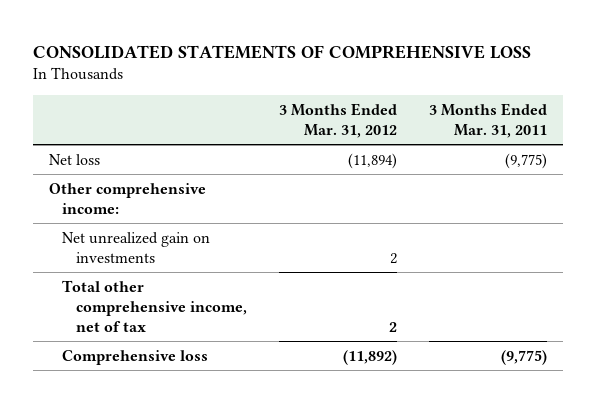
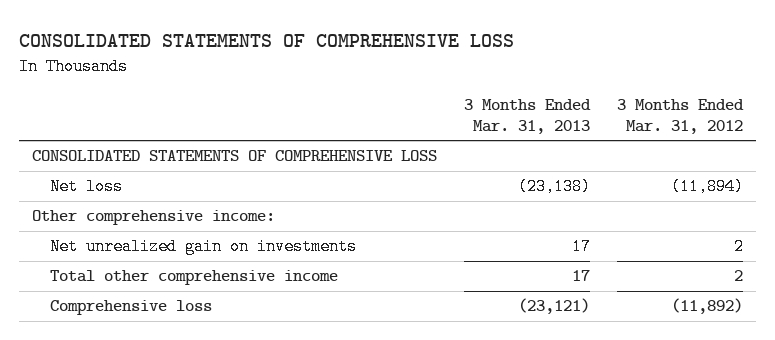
[428,102,547,138] 3 Months Ended Mar. 31, 2011 -> none
none -> [463,98,591,134] 3 Months Ended Mar. 31, 2013
none -> [32,150,438,162] CONSOLIDATED STATEMENTS OF COMPREHENSIVE LOSS
[62,279,247,332] Total other comprehensive income, net of tax -> [49,270,338,286] Total other comprehensive income

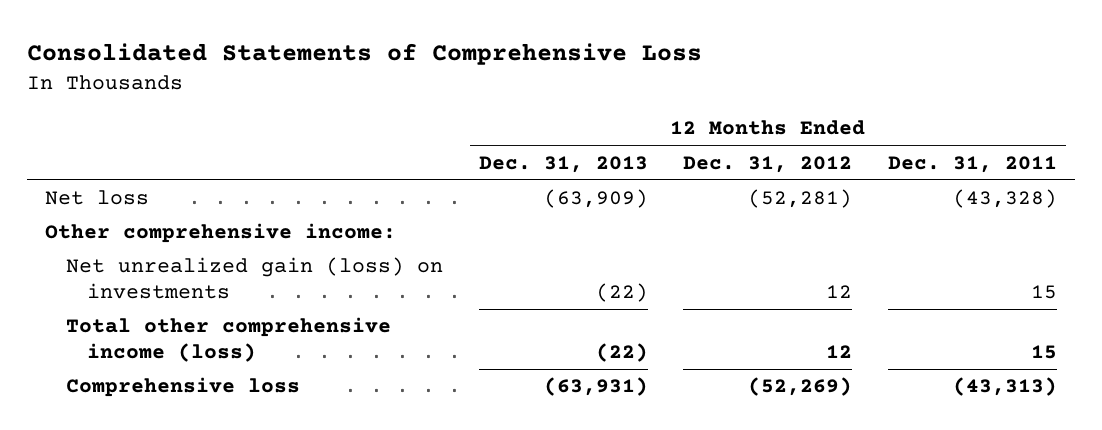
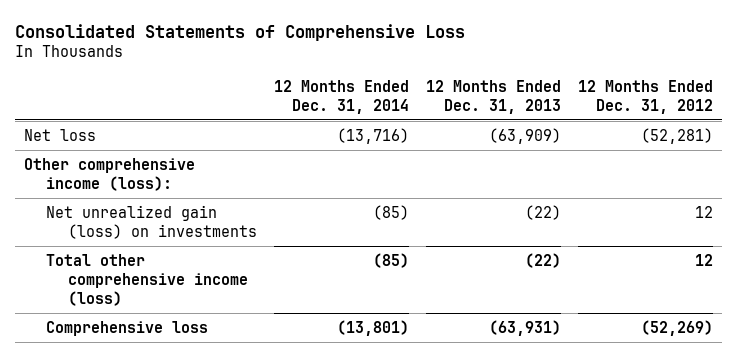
[888,155,1058,173] Dec. 31, 2011 -> none
none -> [273,79,409,114] 12 Months Ended Dec. 31, 2014
[44,223,396,244] Other comprehensive income: -> [23,157,195,191] Other comprehensive income (loss):

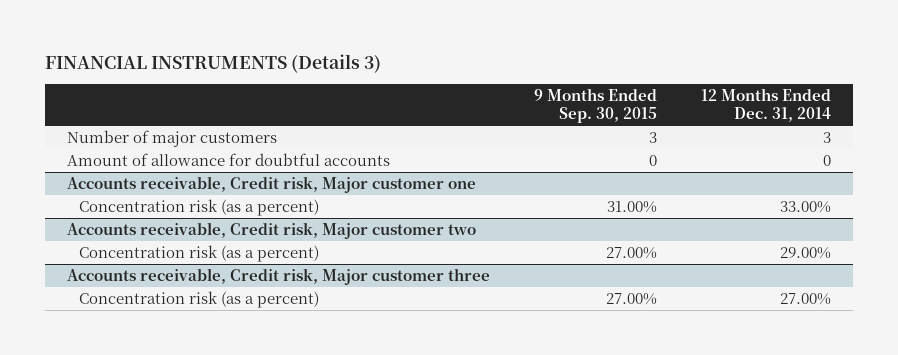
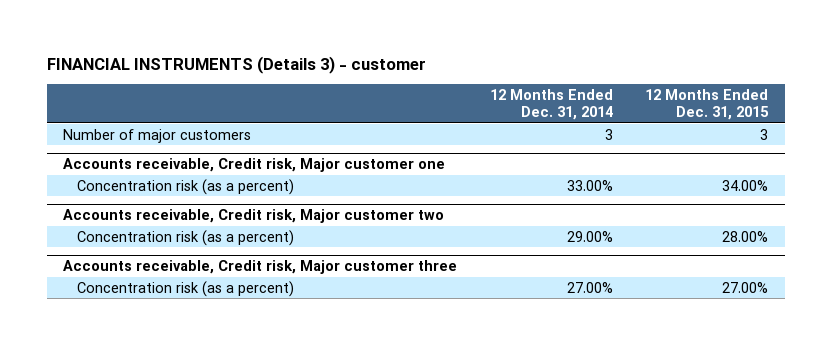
[45,53,382,73] FINANCIAL INSTRUMENTS (Details 3) -> [47,55,427,74] FINANCIAL INSTRUMENTS (Details 3) - customer
[533,88,657,123] 9 Months Ended Sep. 30, 2015 -> none
none -> [645,88,770,121] 12 Months Ended Dec. 31, 2015
[67,153,391,167] Amount of allowance for doubtful accounts -> none

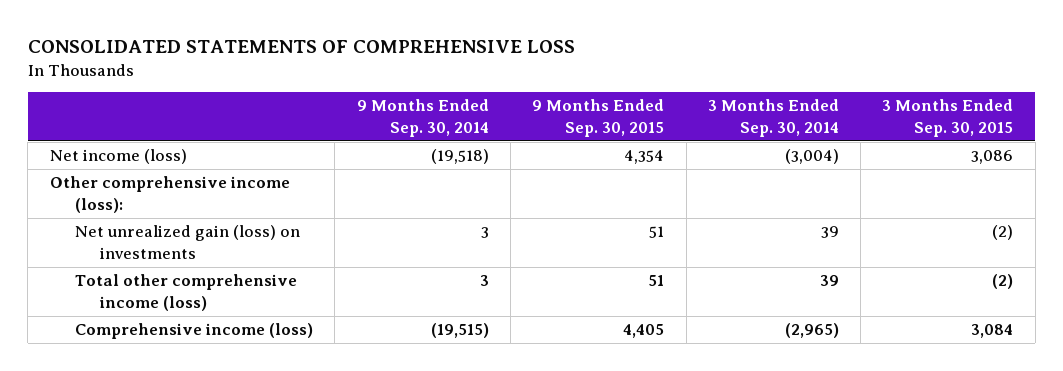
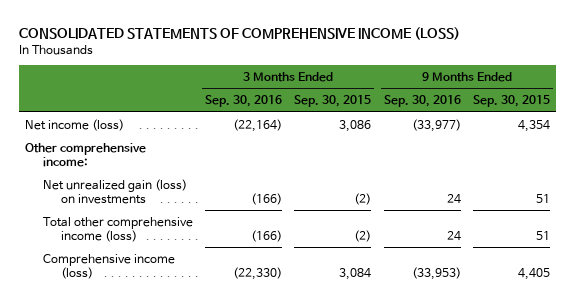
[27,40,575,54] CONSOLIDATED STATEMENTS OF COMPREHENSIVE LOSS -> [19,26,461,40] CONSOLIDATED STATEMENTS OF COMPREHENSIVE INCOME (LOSS)
[356,99,489,137] 9 Months Ended Sep. 30, 2014 -> none
[707,99,839,137] 3 Months Ended Sep. 30, 2014 -> none
none -> [205,95,283,108] Sep. 30, 2016
none -> [383,95,461,108] Sep. 30, 2016
[49,176,290,213] Other comprehensive income (loss): -> [25,142,147,167] Other comprehensive income:

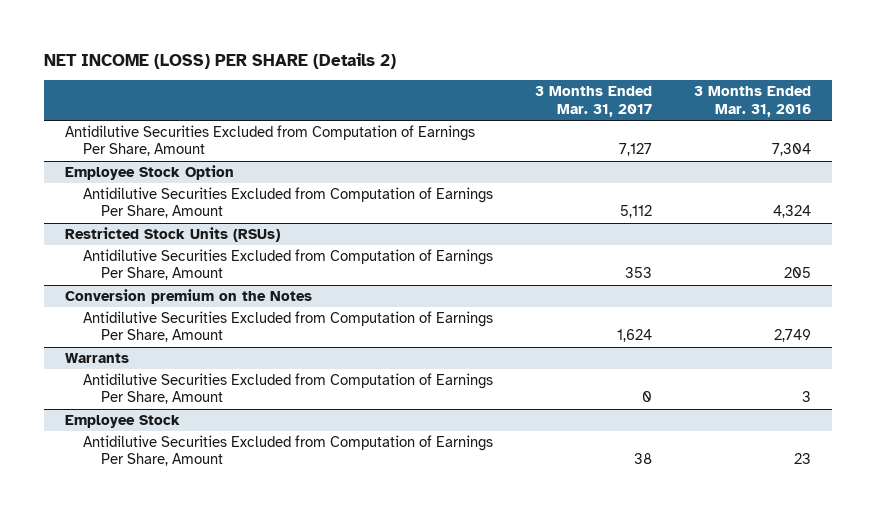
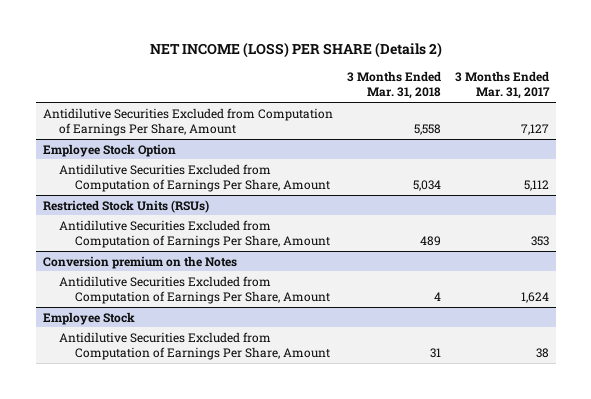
[694,86,812,117] 3 Months Ended Mar. 31, 2016 -> none
none -> [346,70,441,100] 3 Months Ended Mar. 31, 2018
[64,352,129,363] Warrants -> none
[83,372,494,405] Antidilutive Securities Excluded from Computation of Earnings Per Share, Amount -> none

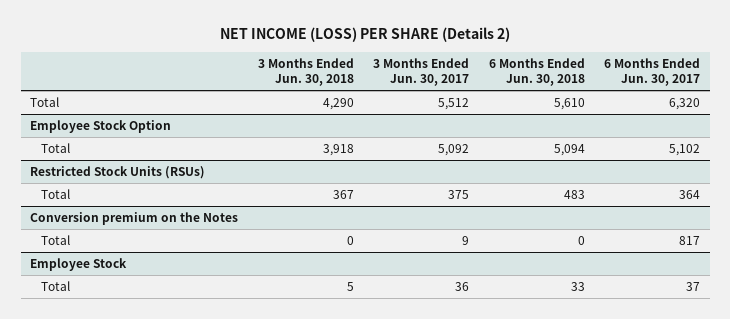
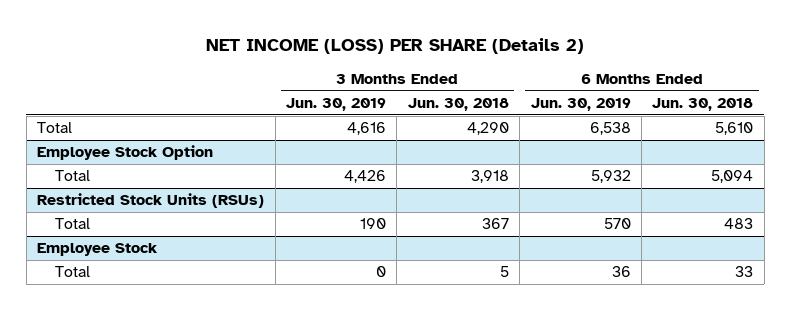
[373,57,470,87] 3 Months Ended Jun. 30, 2017 -> none
[604,57,701,87] 6 Months Ended Jun. 30, 2017 -> none
none -> [286,98,387,112] Jun. 30, 2019
none -> [530,98,631,112] Jun. 30, 2019
[30,212,239,226] Conversion premium on the Notes -> none
[41,235,71,246] Total -> none

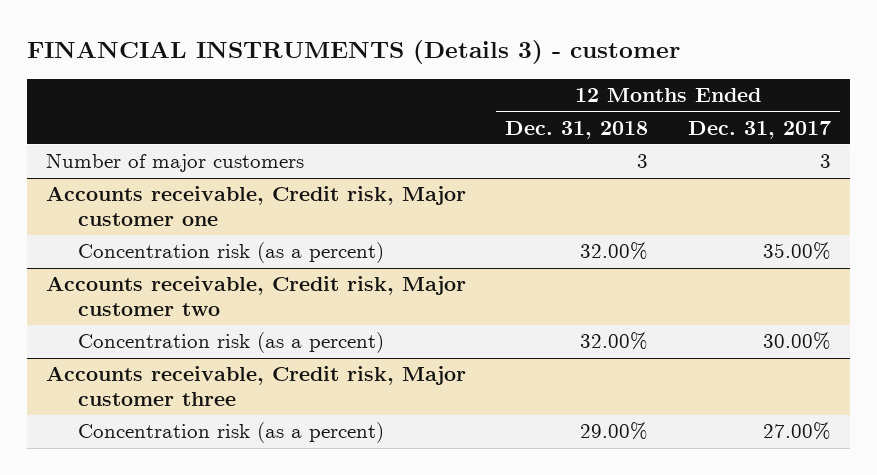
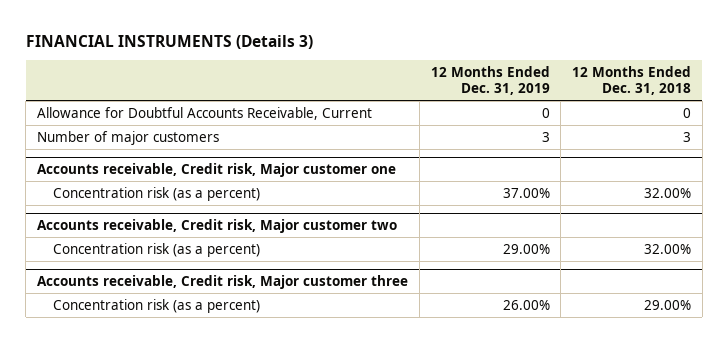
[26,40,680,65] FINANCIAL INSTRUMENTS (Details 3) - customer -> [25,34,313,49] FINANCIAL INSTRUMENTS (Details 3)
[687,120,831,139] Dec. 31, 2017 -> none
none -> [430,66,550,96] 12 Months Ended Dec. 31, 2019
none -> [37,106,373,120] Allowance for Doubtful Accounts Receivable, Current

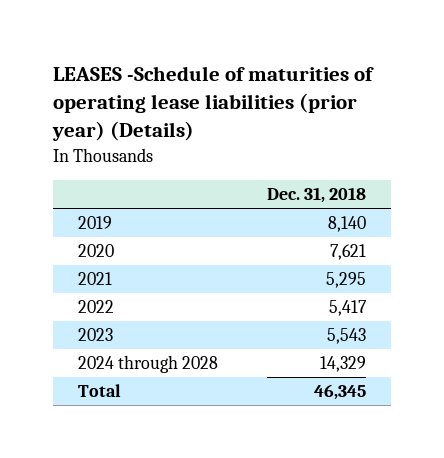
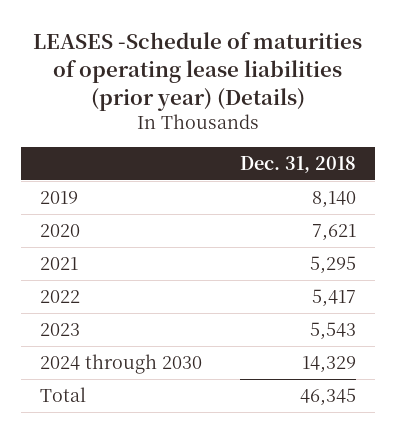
[77,355,218,374] 2024 through 2028 -> [40,353,203,374] 2024 through 2030

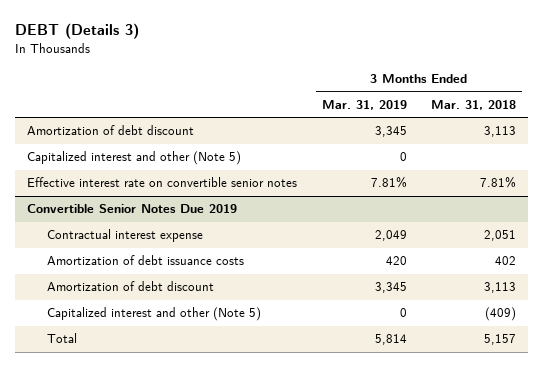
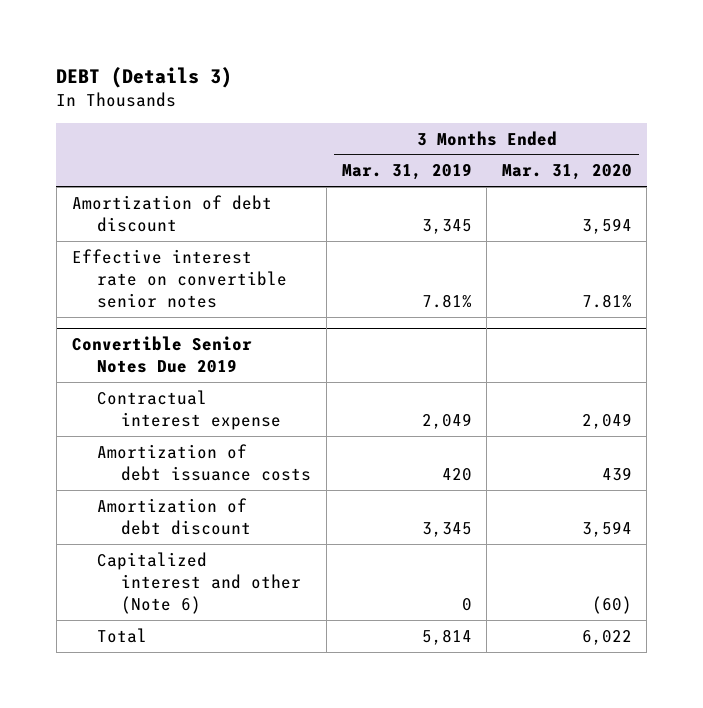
[431,100,517,111] Mar. 31, 2018 -> none
none -> [501,164,632,181] Mar. 31, 2020
[27,151,242,166] Capitalized interest and other (Note 5) -> none
[46,307,261,322] Capitalized interest and other (Note 5) -> [96,551,302,615] Capitalized interest and other (Note 6)

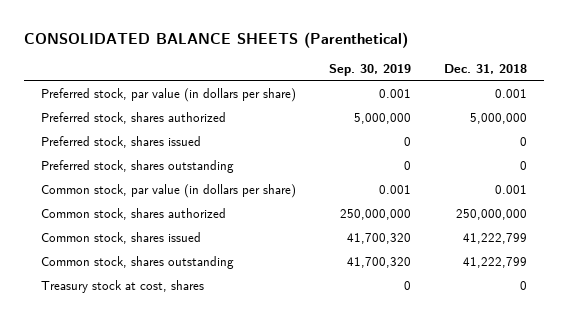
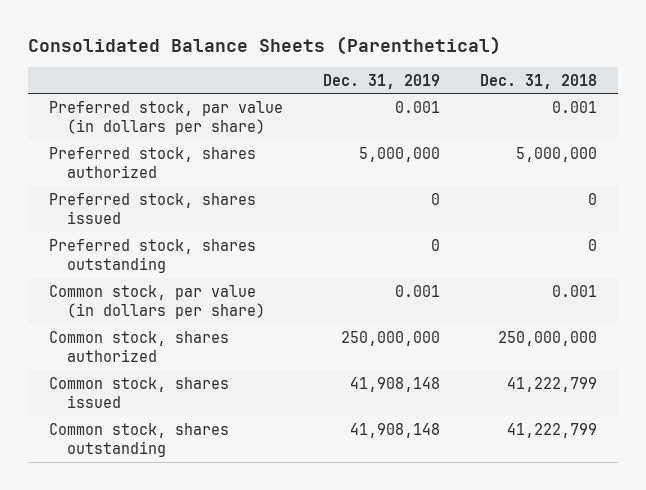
[24,32,409,49] CONSOLIDATED BALANCE SHEETS (Parenthetical) -> [28,35,502,55] Consolidated Balance Sheets (Parenthetical)
[328,64,411,77] Sep. 30, 2019 -> none
none -> [323,73,441,89] Dec. 31, 2019
[40,280,204,294] Treasury stock at cost, shares -> none

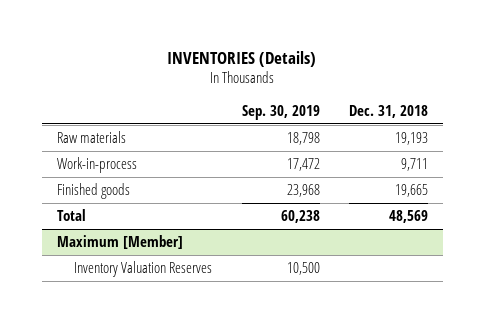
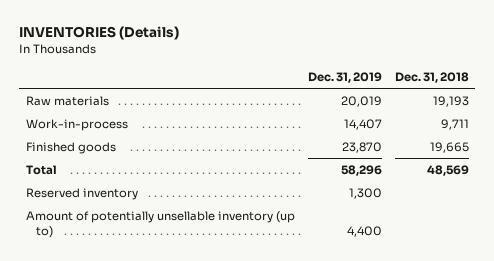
[241,104,320,120] Sep. 30, 2019 -> none
none -> [307,71,382,83] Dec. 31, 2019
[56,235,183,250] Maximum [Member] -> none
[74,261,213,278] Inventory Valuation Reserves -> [25,187,138,200] Reserved inventory
none -> [25,210,295,238] Amount of potentially unsellable inventory (up to)

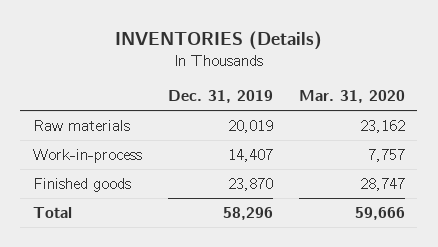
[394,71,469,83] Dec. 31, 2018 -> none
none -> [298,90,405,104] Mar. 31, 2020
[25,187,138,200] Reserved inventory -> none
[25,210,295,238] Amount of potentially unsellable inventory (up to) -> none

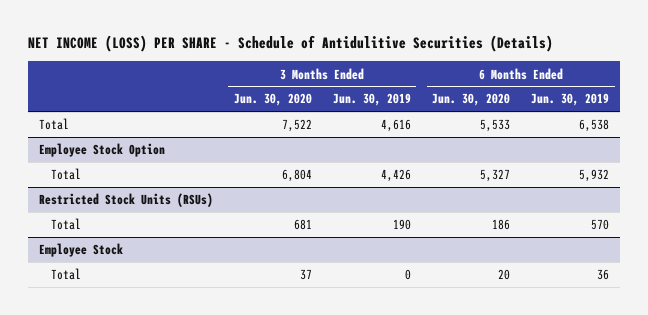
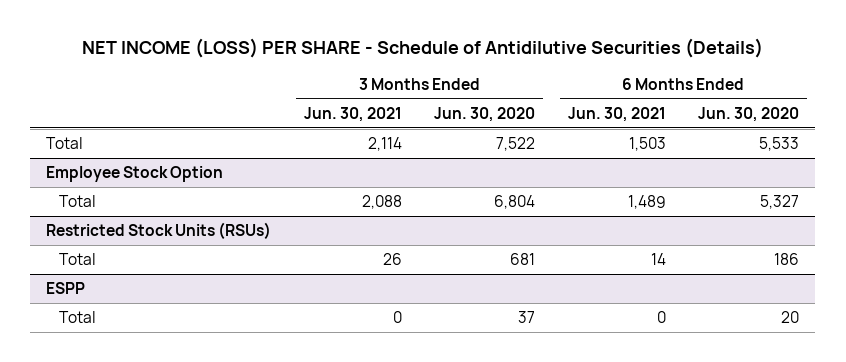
[27,35,553,53] NET INCOME (LOSS) PER SHARE - Schedule of Antidulitive Securities (Details) -> [81,38,763,59] NET INCOME (LOSS) PER SHARE - Schedule of Antidilutive Securities (Details)
[332,93,411,107] Jun. 30, 2019 -> none
[531,93,610,107] Jun. 30, 2019 -> none
none -> [303,106,402,122] Jun. 30, 2021
none -> [567,106,666,122] Jun. 30, 2021
[38,243,123,258] Employee Stock -> [46,282,86,295] ESPP

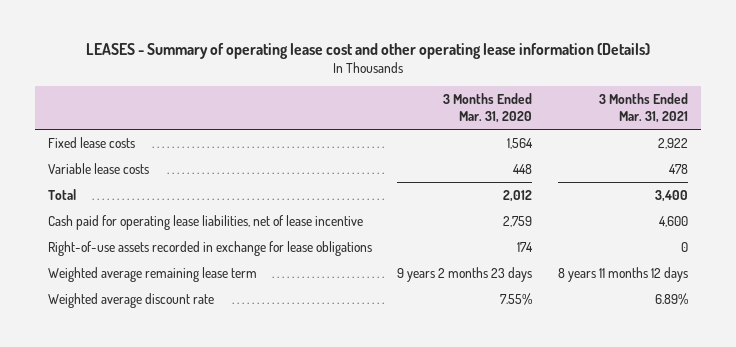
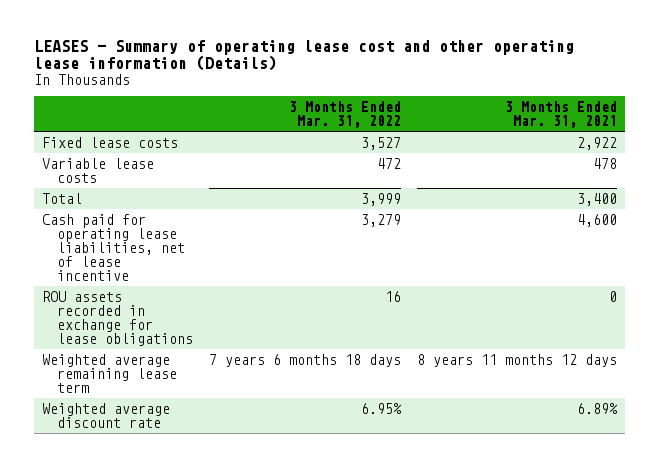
[443,93,533,123] 3 Months Ended Mar. 31, 2020 -> none
none -> [289,100,402,128] 3 Months Ended Mar. 31, 2022
[47,240,372,256] Right-of-use assets recorded in exchange for lease obligations -> [42,290,194,346] ROU assets recorded in exchange for lease obligations

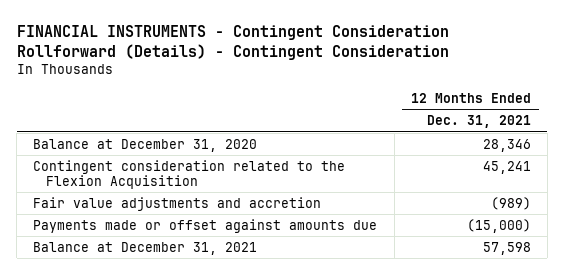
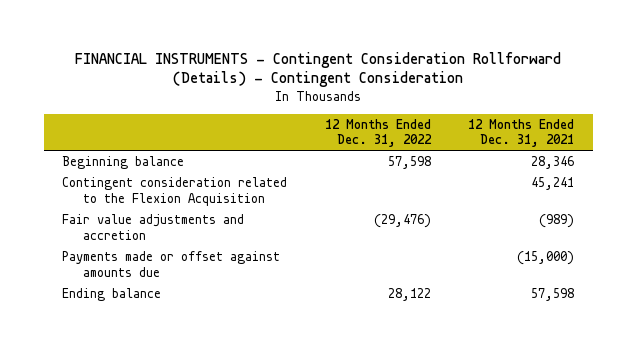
none -> [324,118,432,148] 12 Months Ended Dec. 31, 2022
[33,138,258,152] Balance at December 31, 2020 -> [62,156,185,170] Beginning balance
[33,241,258,255] Balance at December 31, 2021 -> [62,288,162,302] Ending balance

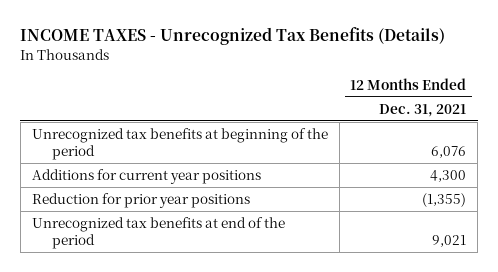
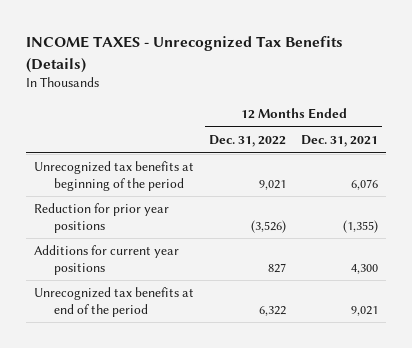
none -> [209,135,287,148] Dec. 31, 2022
[31,168,261,184] Additions for current year positions -> [33,245,179,275] Additions for current year positions

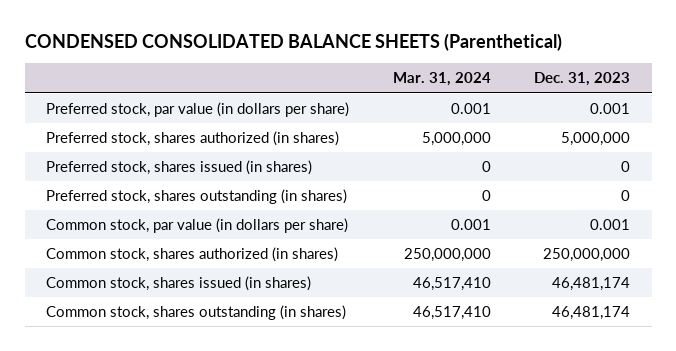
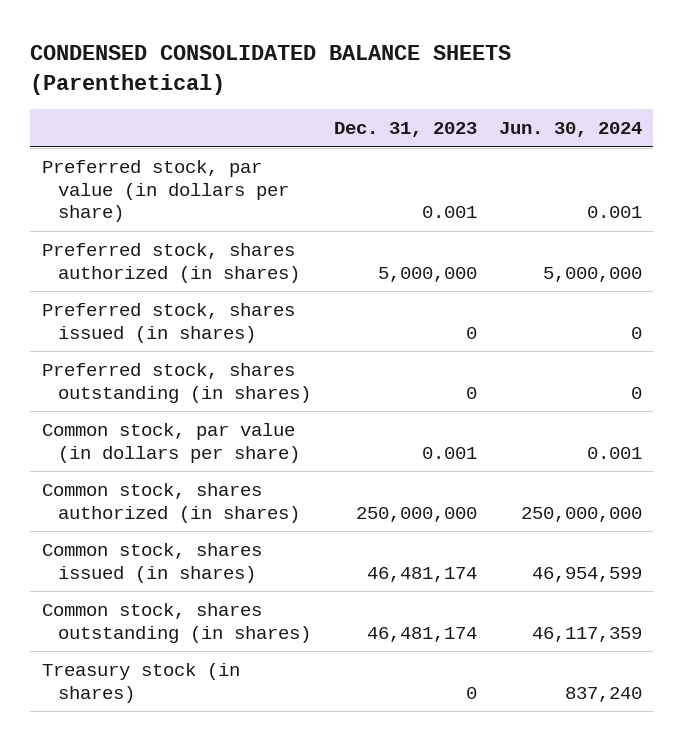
[392,72,491,87] Mar. 31, 2024 -> none
none -> [499,122,643,138] Jun. 30, 2024
none -> [41,663,240,703] Treasury stock (in shares)

